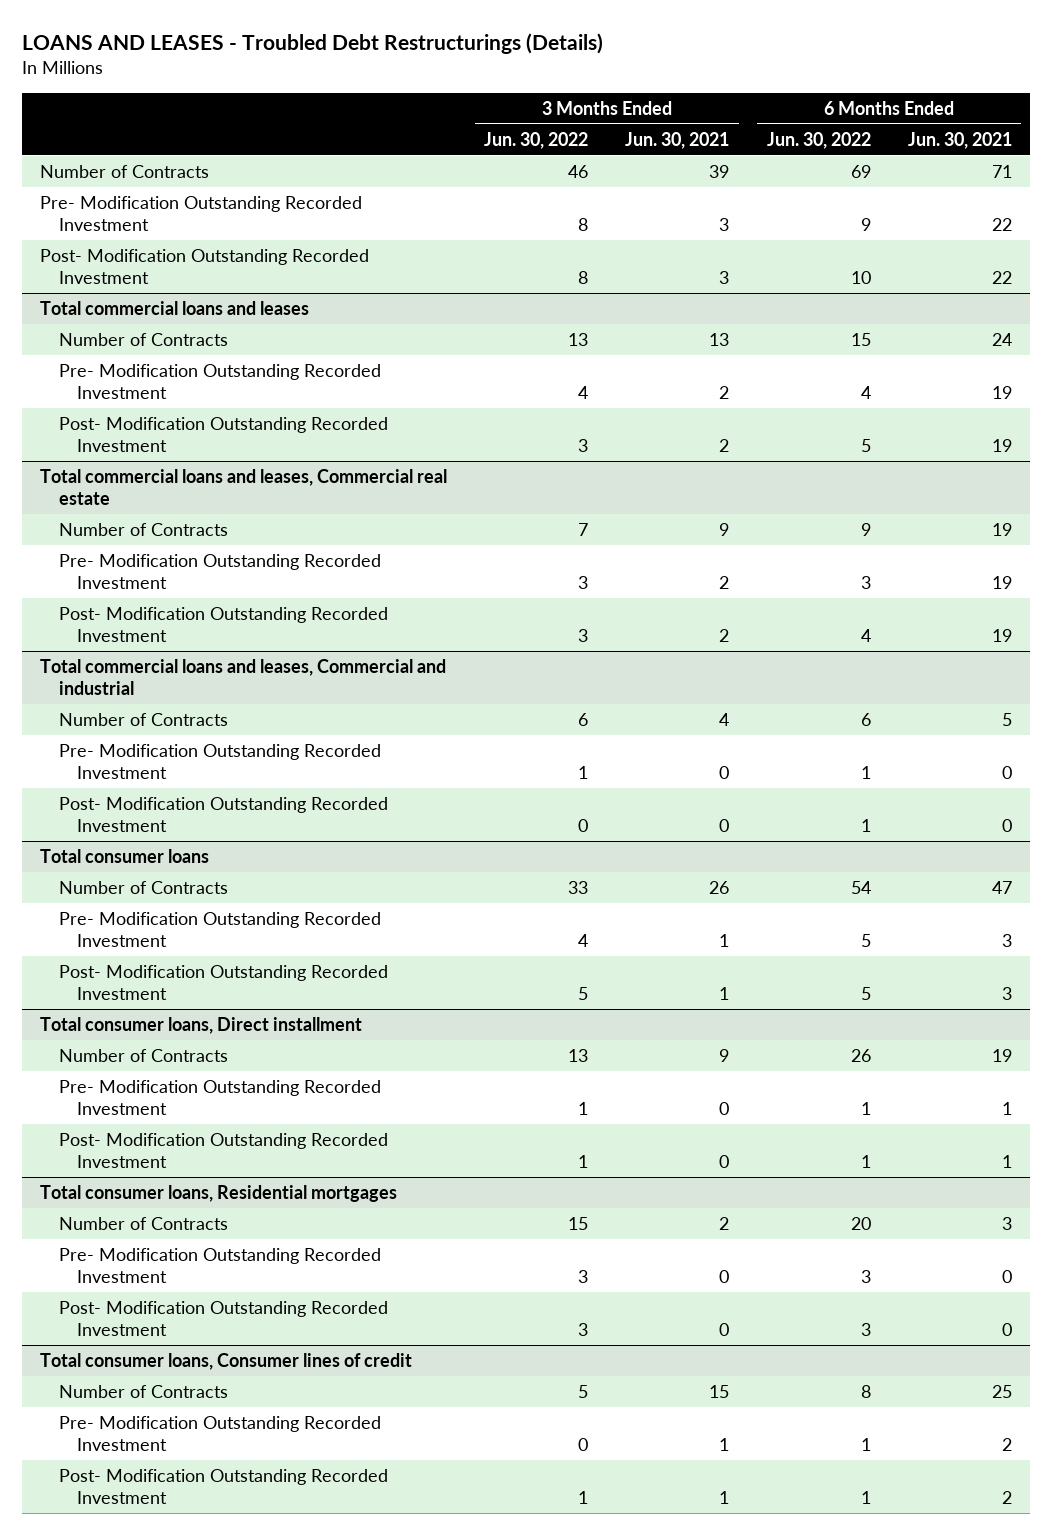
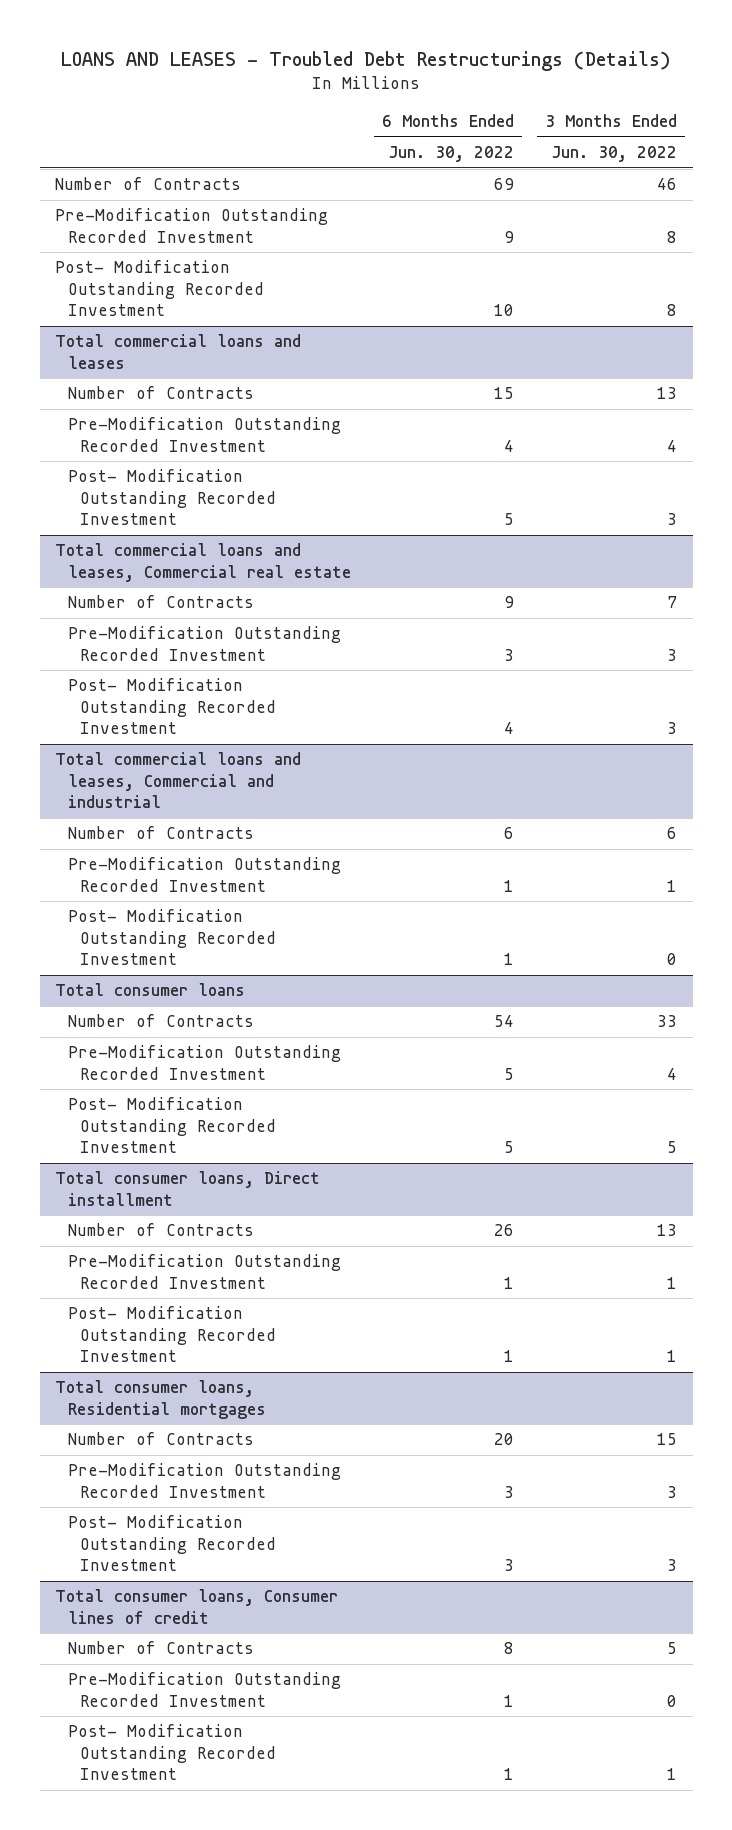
[625,131,730,149] Jun. 30, 2021 -> none
[907,131,1012,149] Jun. 30, 2021 -> none
[40,196,363,232] Pre- Modification Outstanding Recorded Investment -> [55,208,329,243] Pre-Modification Outstanding Recorded Investment
[58,364,381,400] Pre- Modification Outstanding Recorded Investment -> [67,417,341,452] Pre-Modification Outstanding Recorded Investment
[58,554,381,590] Pre- Modification Outstanding Recorded Investment -> [67,626,341,661] Pre-Modification Outstanding Recorded Investment
[58,744,381,780] Pre- Modification Outstanding Recorded Investment -> [67,857,341,892] Pre-Modification Outstanding Recorded Investment
[58,912,381,948] Pre- Modification Outstanding Recorded Investment -> [67,1045,341,1080] Pre-Modification Outstanding Recorded Investment
[58,1080,381,1116] Pre- Modification Outstanding Recorded Investment -> [67,1254,341,1289] Pre-Modification Outstanding Recorded Investment
[58,1248,381,1284] Pre- Modification Outstanding Recorded Investment -> [67,1463,341,1498] Pre-Modification Outstanding Recorded Investment
[58,1416,381,1452] Pre- Modification Outstanding Recorded Investment -> [67,1672,341,1707] Pre-Modification Outstanding Recorded Investment

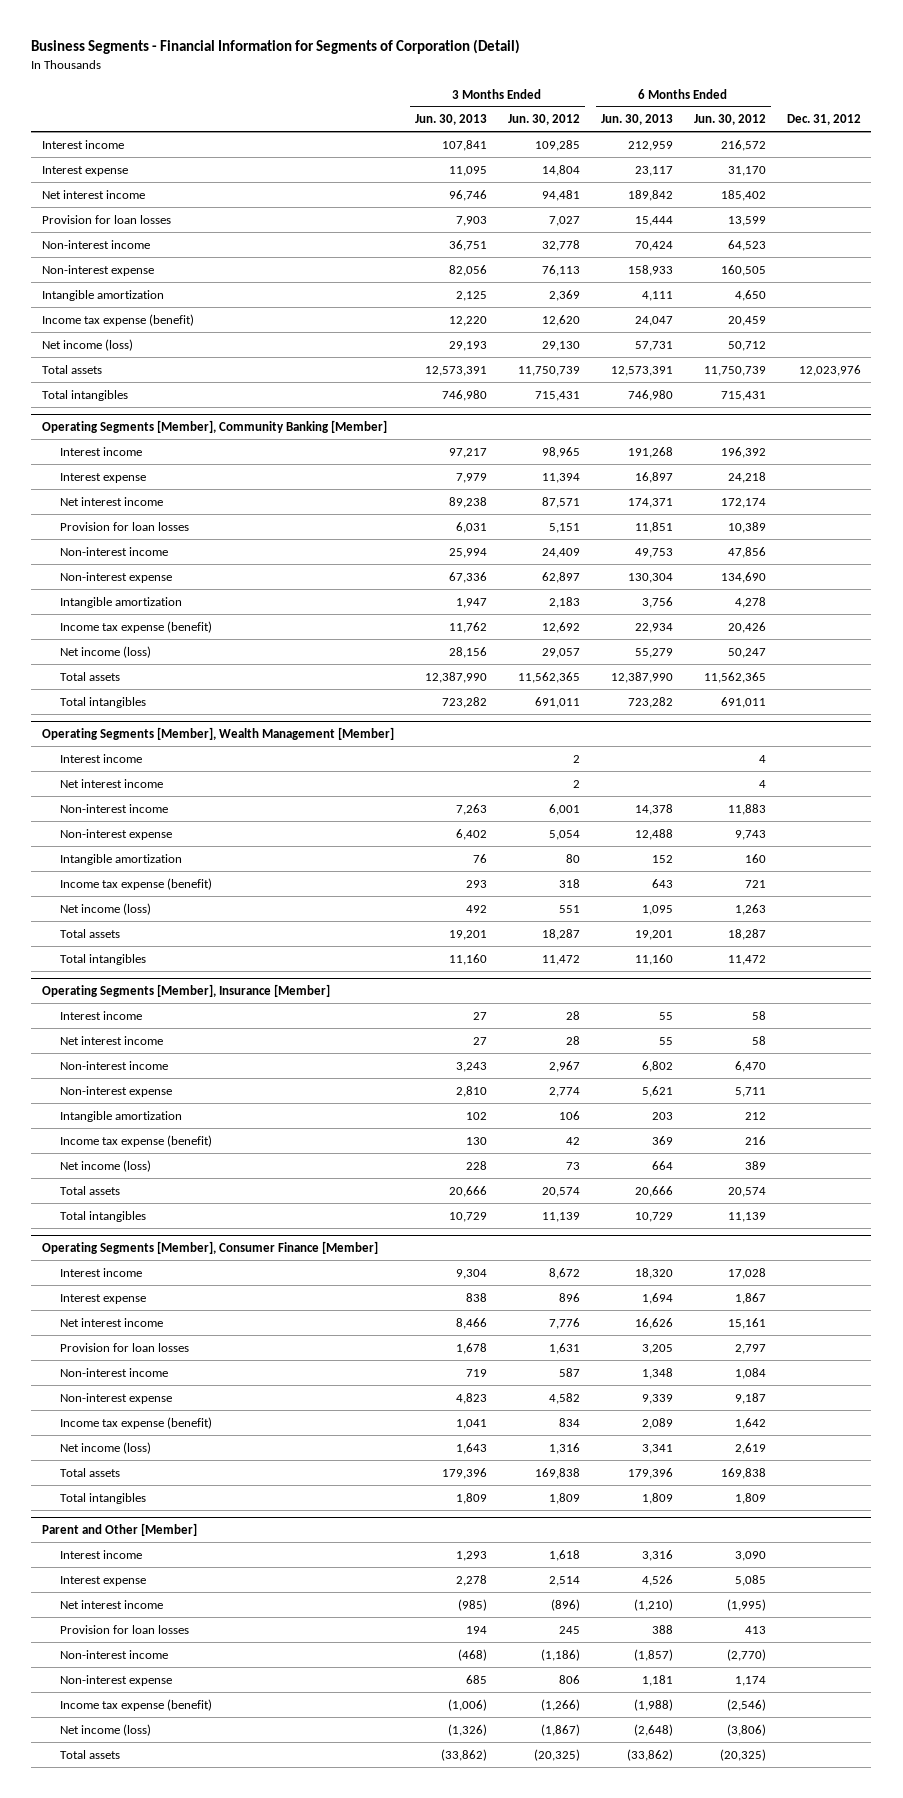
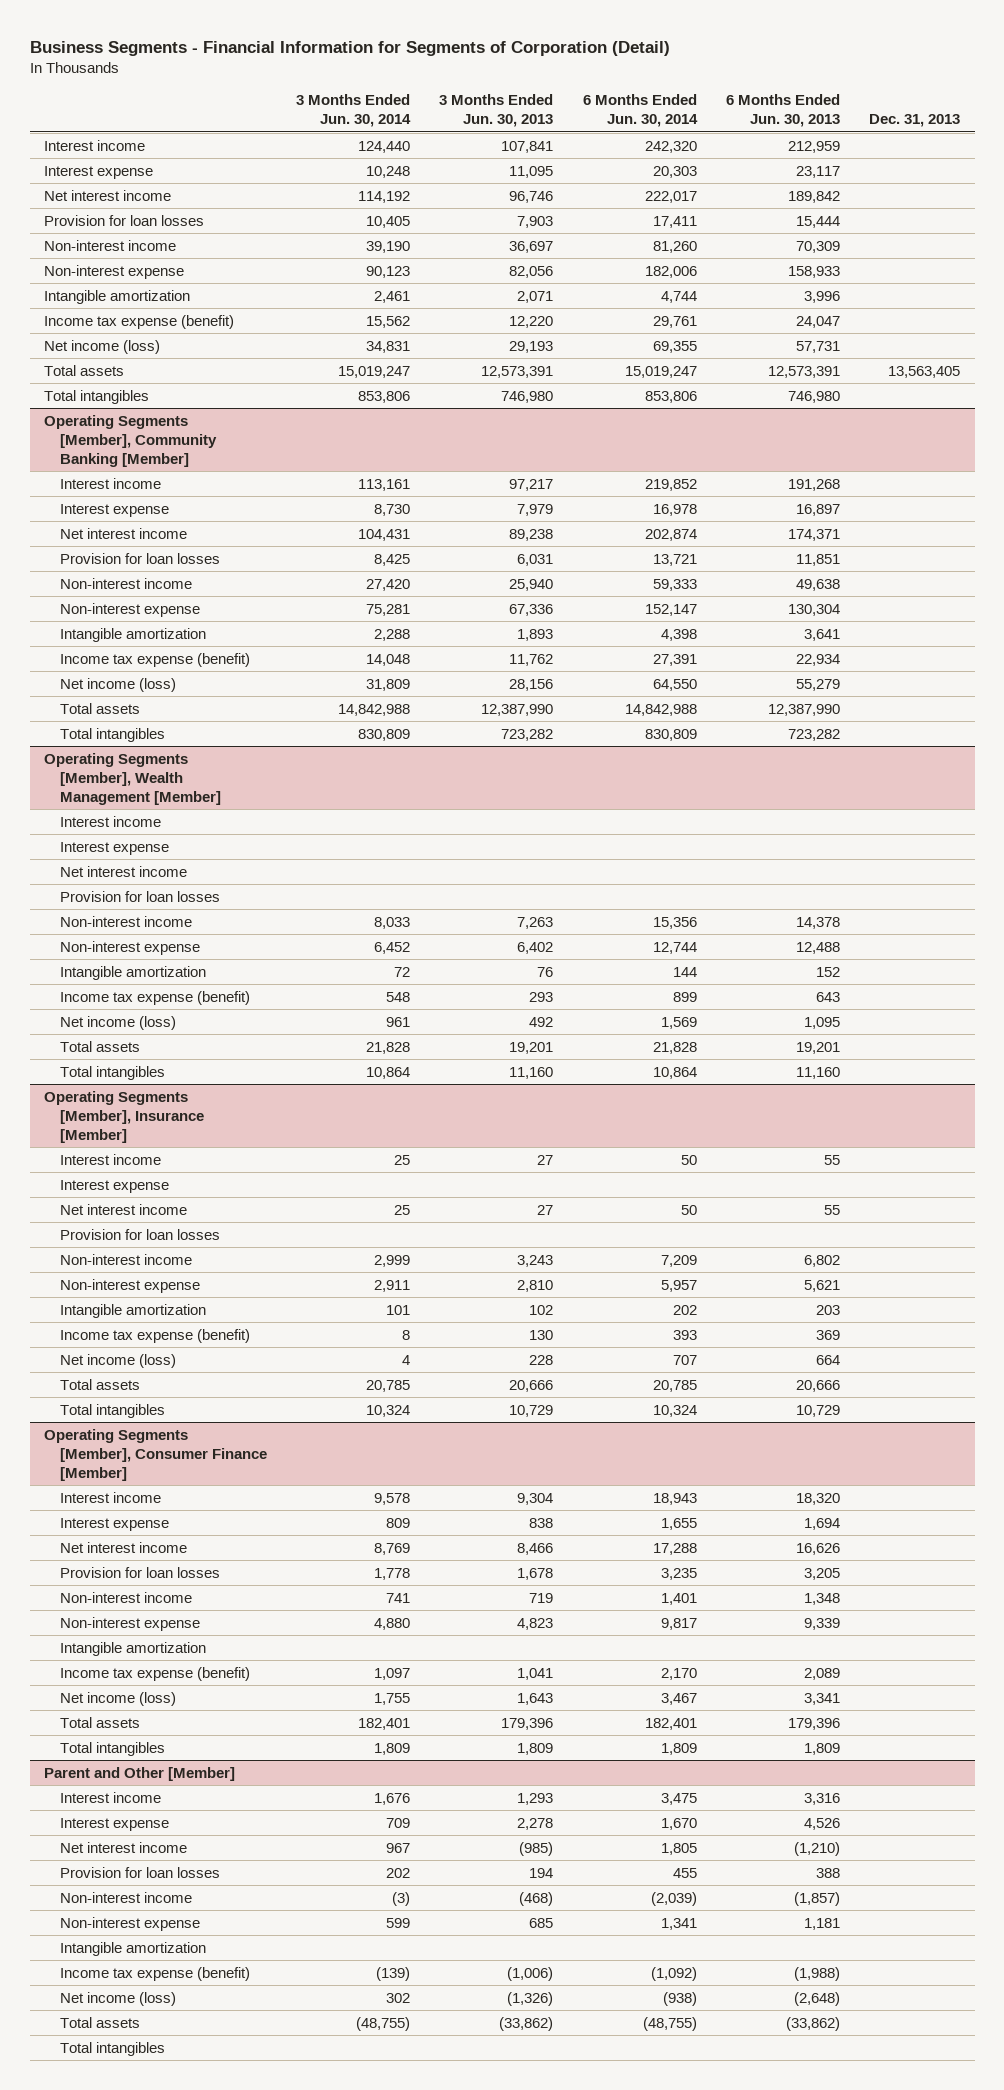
[507,114,580,126] Jun. 30, 2012 -> none
[693,114,766,126] Jun. 30, 2012 -> none
[786,114,861,126] Dec. 31, 2012 -> none
none -> [296,94,412,128] 3 Months Ended Jun. 30, 2014
none -> [582,94,698,128] 6 Months Ended Jun. 30, 2014
none -> [869,114,961,128] Dec. 31, 2013
[448,239,487,251] 36,751 -> [509,240,554,253] 36,697
[634,240,673,251] 70,424 -> [795,240,840,253] 70,309
[455,290,487,301] 2,125 -> [517,290,554,303] 2,071
[641,290,673,301] 4,111 -> [803,290,840,303] 3,996
[448,547,487,558] 25,994 -> [509,578,554,591] 25,940
[634,547,673,558] 49,753 -> [795,578,840,591] 49,638
[455,597,487,608] 1,947 -> [517,628,554,641] 1,893
[641,596,673,608] 3,756 -> [803,628,840,641] 3,641
none -> [60,841,170,855] Interest expense
none -> [60,890,221,902] Provision for loan losses
none -> [60,1179,170,1193] Interest expense
none -> [60,1228,221,1240] Provision for loan losses
none -> [60,1641,207,1656] Intangible amortization
none -> [60,1941,207,1956] Intangible amortization
none -> [60,2041,166,2056] Total intangibles

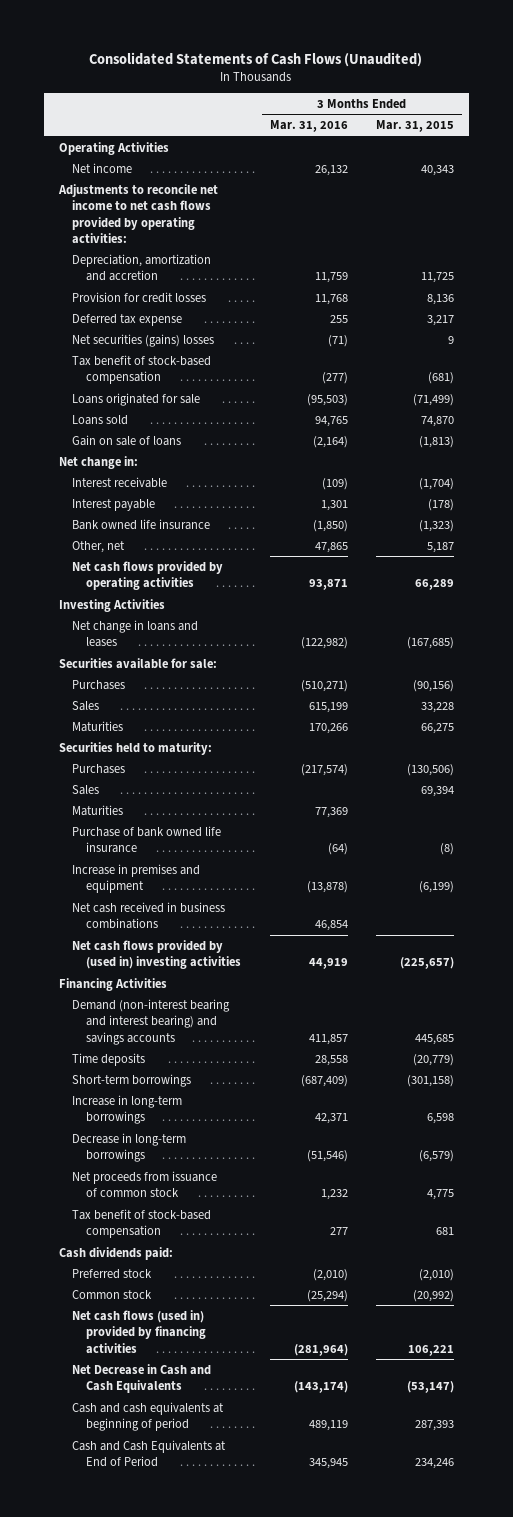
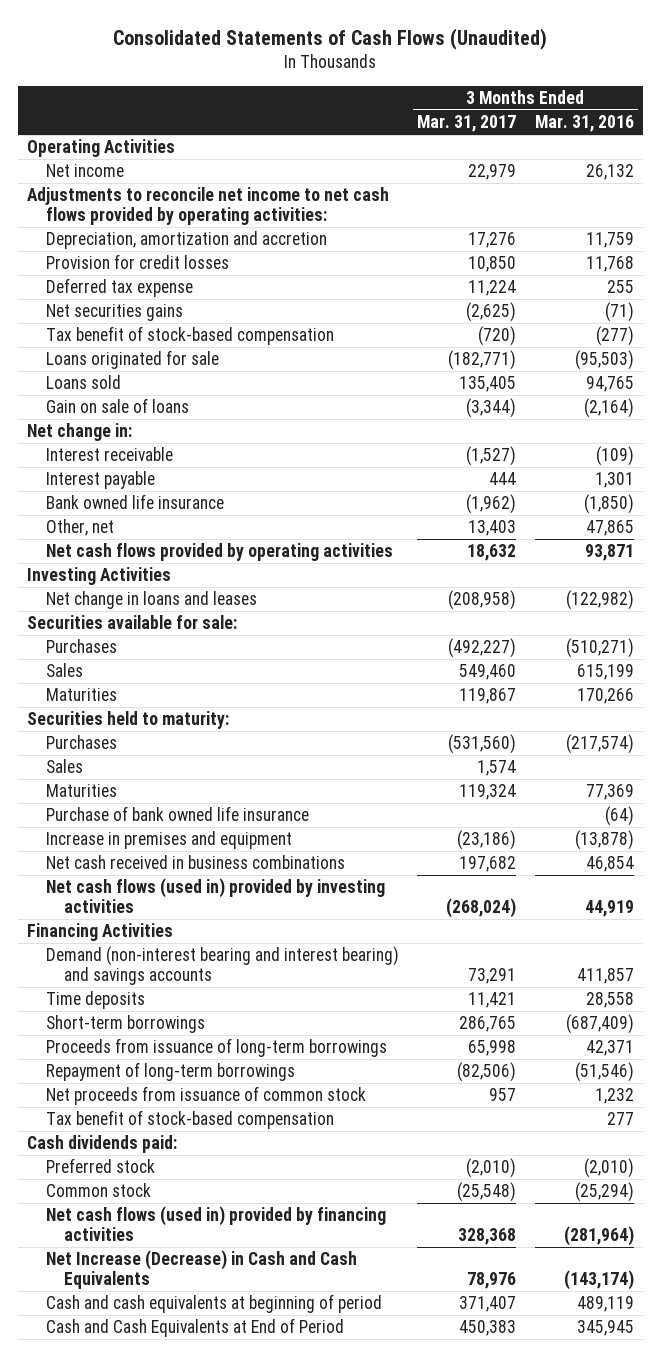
[376,120,455,133] Mar. 31, 2015 -> none
none -> [417,115,517,133] Mar. 31, 2017
[72,333,215,347] Net securities (gains) losses -> [45,304,183,322] Net securities gains
[72,939,241,970] Net cash flows provided by (used in) investing activities -> [45,878,385,914] Net cash flows (used in) provided by investing activities
[72,1094,183,1125] Increase in long-term borrowings -> [45,1038,387,1058] Proceeds from issuance of long-term borrowings
[72,1132,187,1163] Decrease in long-term borrowings -> [45,1062,295,1082] Repayment of long-term borrowings
[72,1363,212,1394] Net Decrease in Cash and Cash Equivalents -> [45,1250,357,1290] Net Increase (Decrease) in Cash and Cash Equivalents

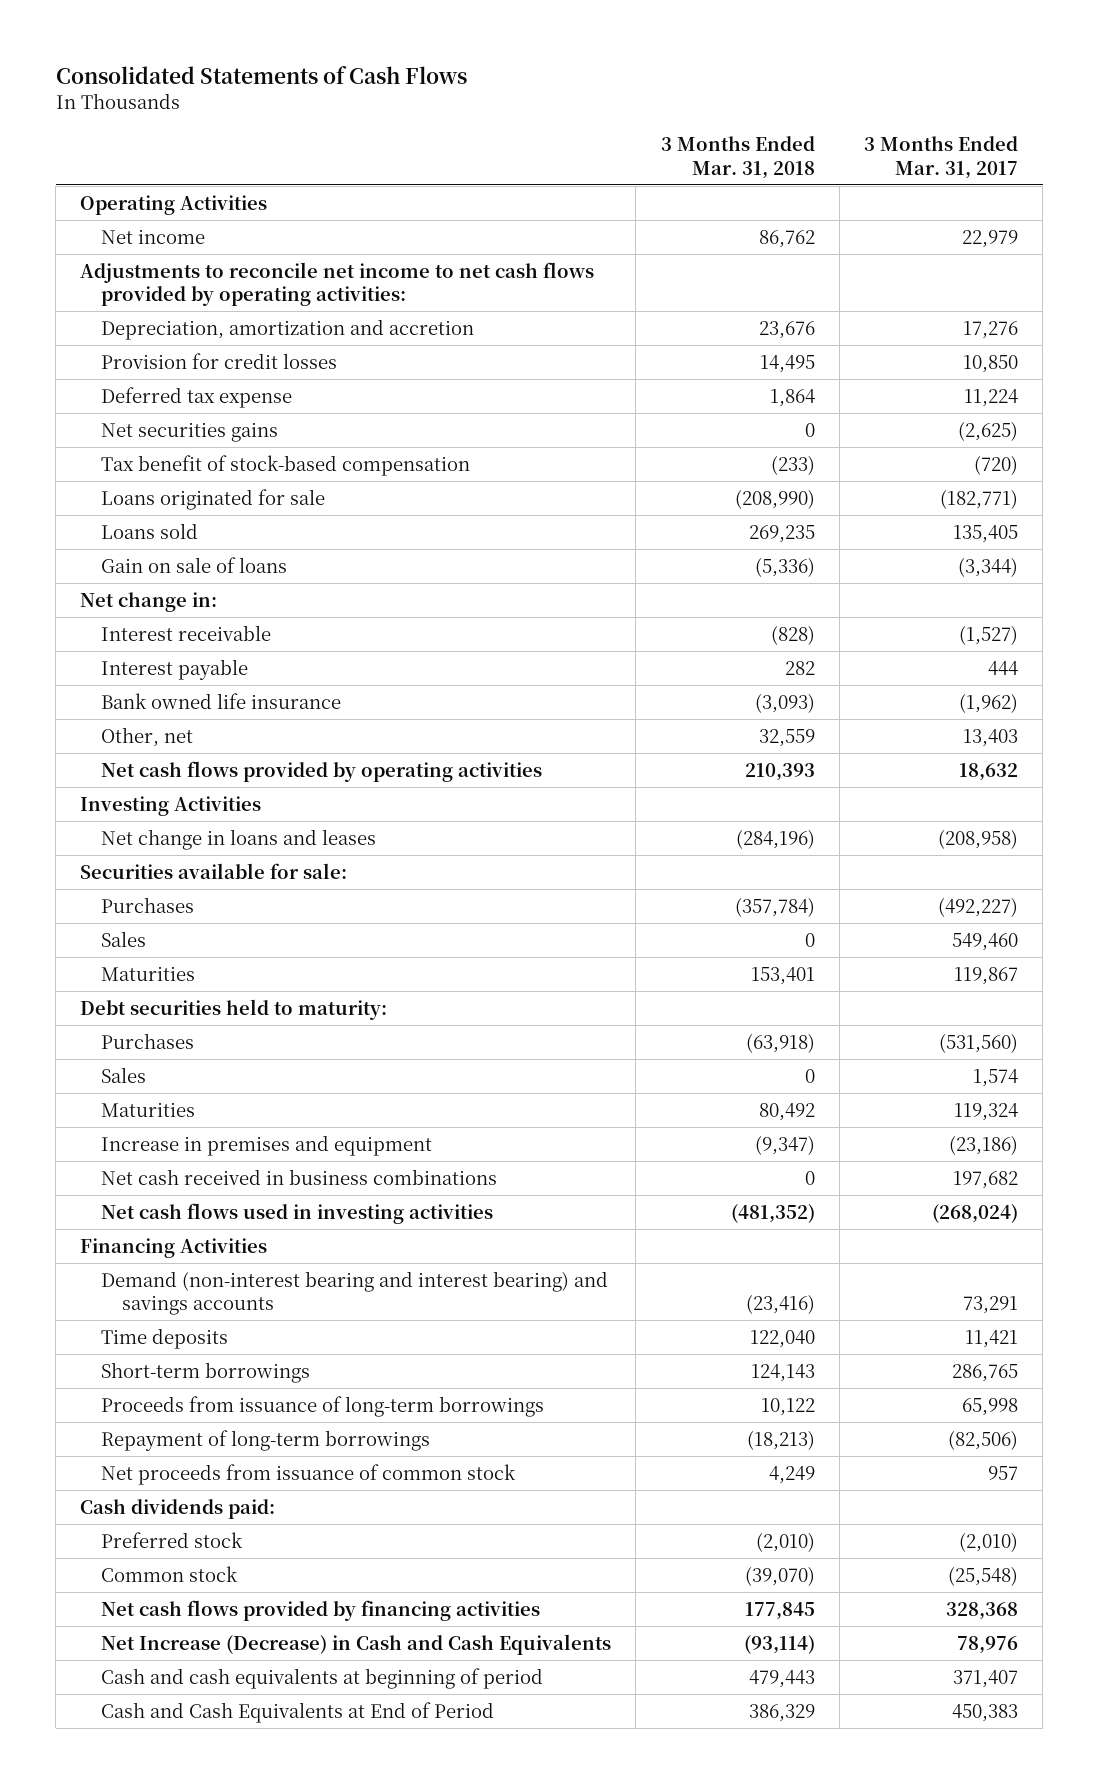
[113,27,548,50] Consolidated Statements of Cash Flows (Unaudited) -> [55,66,467,85] Consolidated Statements of Cash Flows
[534,115,634,133] Mar. 31, 2016 -> none
none -> [660,135,815,179] 3 Months Ended Mar. 31, 2018
[27,711,230,730] Securities held to maturity: -> [80,998,388,1020] Debt securities held to maturity:
[45,806,309,822] Purchase of bank owned life insurance -> none
[45,878,385,914] Net cash flows (used in) provided by investing activities -> [101,1202,494,1224] Net cash flows used in investing activities
[45,1110,334,1130] Tax benefit of stock-based compensation -> none
[45,1206,386,1242] Net cash flows (used in) provided by financing activities -> [101,1599,541,1621] Net cash flows provided by financing activities

